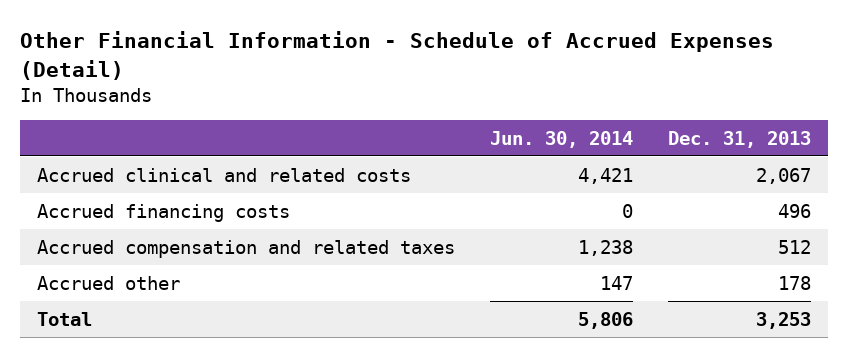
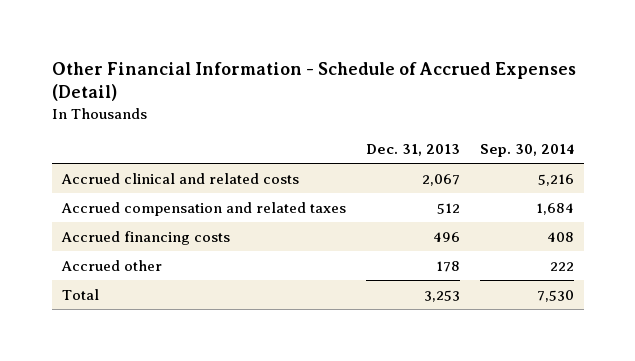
[489,130,633,148] Jun. 30, 2014 -> none
none -> [479,143,574,157] Sep. 30, 2014
[37,203,291,222] Accrued financing costs -> [60,230,230,245] Accrued financing costs

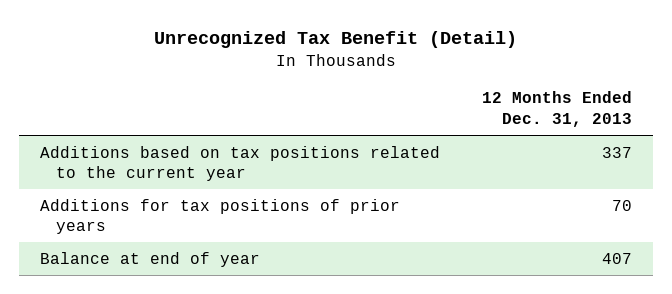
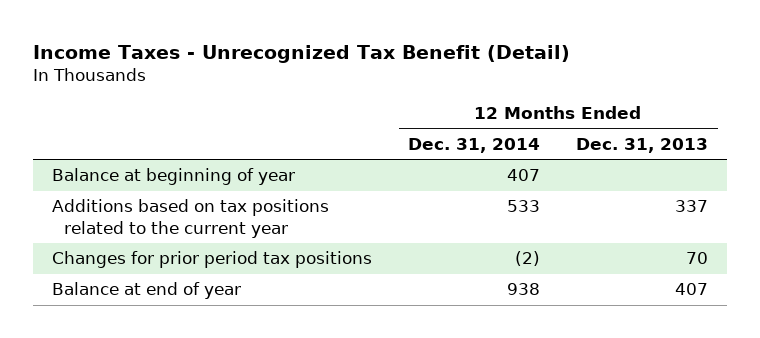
[153,31,517,49] Unrecognized Tax Benefit (Detail) -> [33,45,571,64] Income Taxes - Unrecognized Tax Benefit (Detail)
none -> [408,137,541,153] Dec. 31, 2014
none -> [51,168,295,186] Balance at beginning of year
[40,198,401,235] Additions for tax positions of prior years -> none
none -> [51,251,372,269] Changes for prior period tax positions

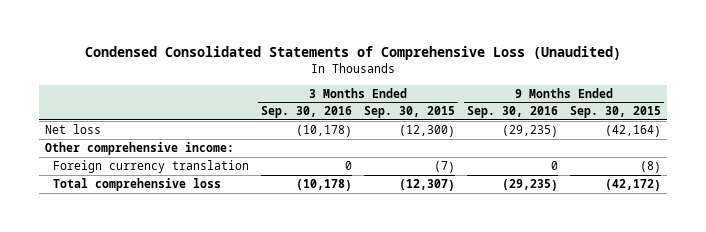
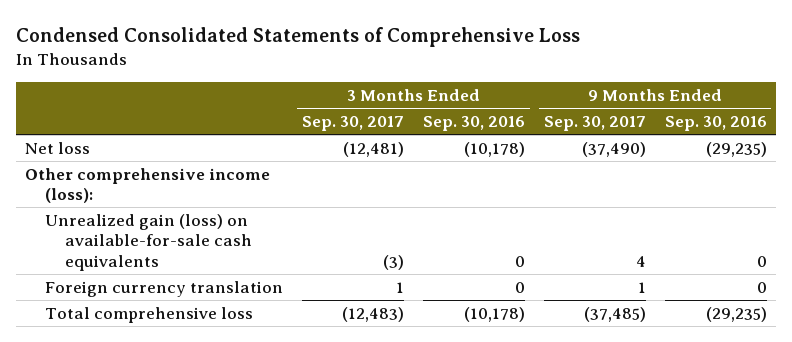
[84,46,621,61] Condensed Consolidated Statements of Comprehensive Loss (Unaudited) -> [15,27,580,48] Condensed Consolidated Statements of Comprehensive Loss
[364,106,456,119] Sep. 30, 2015 -> none
[569,106,661,119] Sep. 30, 2015 -> none
none -> [302,115,405,131] Sep. 30, 2017
none -> [543,115,646,131] Sep. 30, 2017
[44,142,234,156] Other comprehensive income: -> [25,167,271,204] Other comprehensive income (loss):
none -> [45,213,253,271] Unrealized gain (loss) on available-for-sale cash equivalents

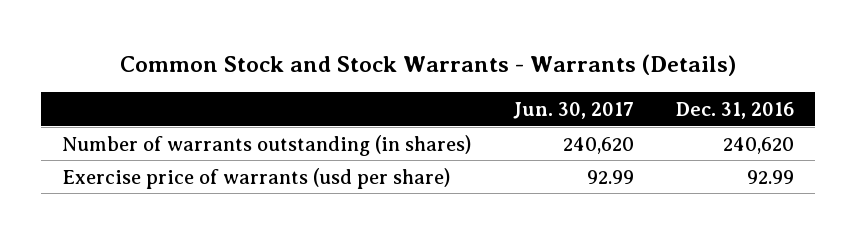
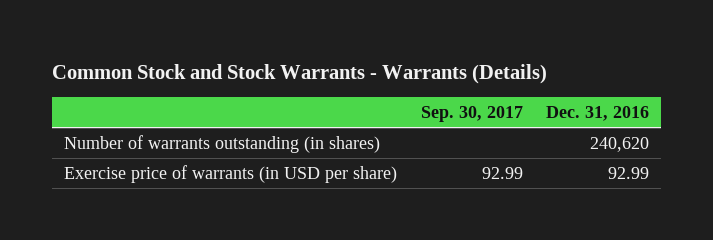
[512,102,634,120] Jun. 30, 2017 -> none
none -> [420,106,523,123] Sep. 30, 2017
[61,167,450,189] Exercise price of warrants (usd per share) -> [63,164,397,183] Exercise price of warrants (in USD per share)

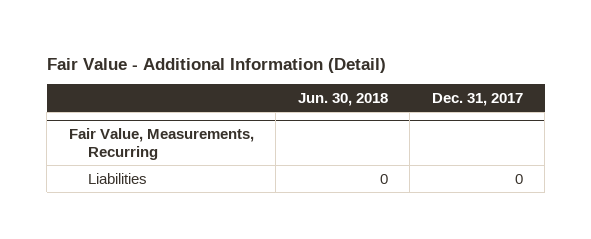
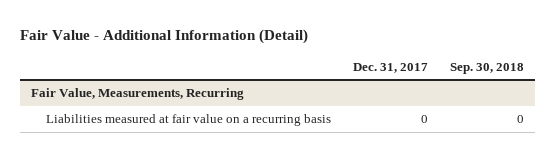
[297,92,388,106] Jun. 30, 2018 -> none
none -> [450,62,525,74] Sep. 30, 2018
[87,172,147,184] Liabilities -> [45,114,331,127] Liabilities measured at fair value on a recurring basis

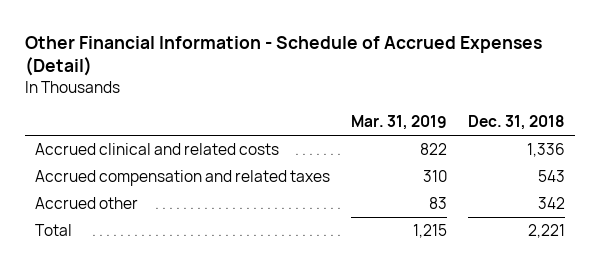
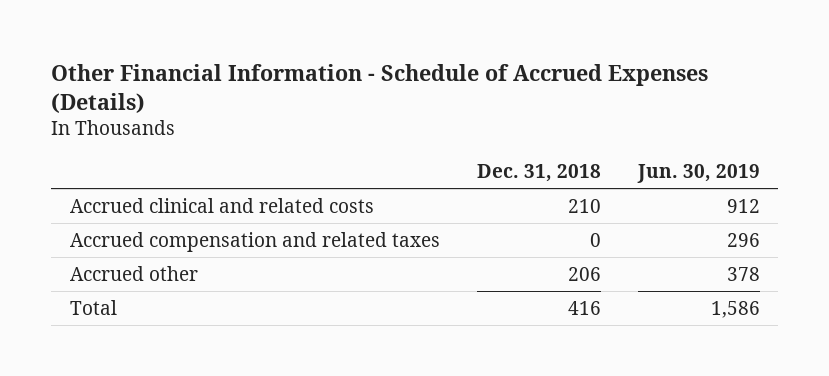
[24,35,542,77] Other Financial Information - Schedule of Accrued Expenses (Detail) -> [51,63,709,113] Other Financial Information - Schedule of Accrued Expenses (Details)
[351,115,448,131] Mar. 31, 2019 -> none
none -> [636,164,760,184] Jun. 30, 2019
[526,142,565,157] 1,336 -> [567,198,601,213] 210
[537,169,565,182] 543 -> [589,232,601,247] 0
[537,196,565,209] 342 -> [567,266,601,281] 206
[527,223,565,238] 2,221 -> [567,300,601,315] 416

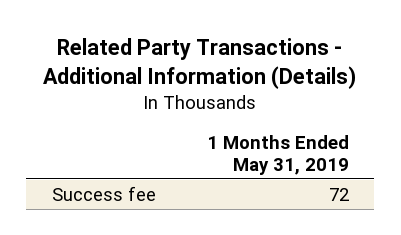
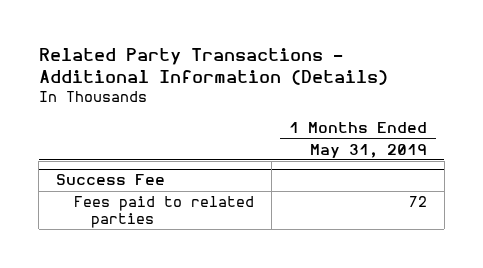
none -> [56,174,166,186] Success Fee
[51,186,156,202] Success fee -> [73,196,254,228] Fees paid to related parties

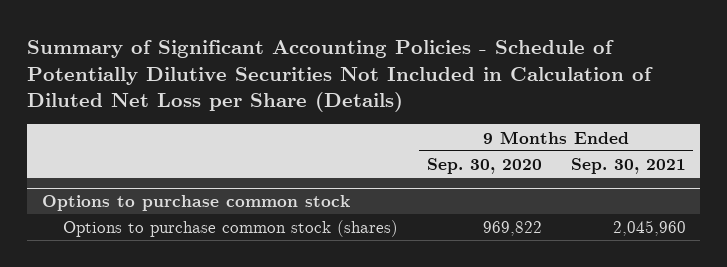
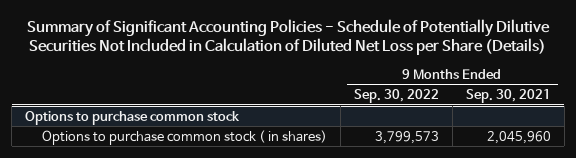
[426,157,542,174] Sep. 30, 2020 -> none
none -> [353,89,439,104] Sep. 30, 2022
[62,220,398,238] Options to purchase common stock (shares) -> [41,129,327,145] Options to purchase common stock ( in shares)

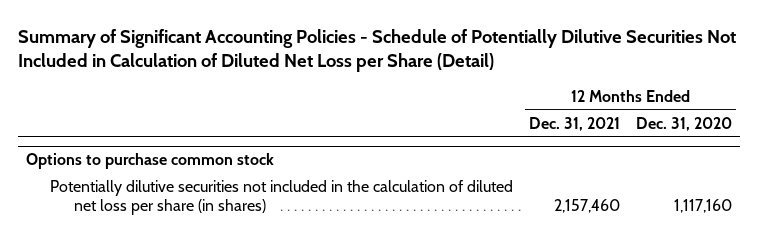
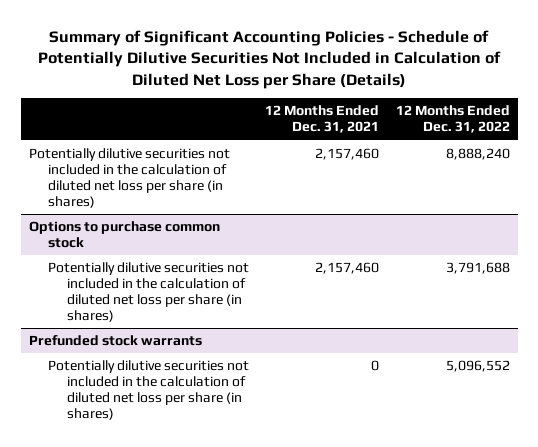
[17,28,736,73] Summary of Significant Accounting Policies - Schedule of Potentially Dilutive Securities Not Included in Calculation of Diluted Net Loss per Share (Detail) -> [38,29,502,89] Summary of Significant Accounting Policies - Schedule of Potentially Dilutive Securities Not Included in Calculation of Diluted Net Loss per Share (Details)
[636,116,733,131] Dec. 31, 2020 -> none
none -> [395,105,510,134] 12 Months Ended Dec. 31, 2022
none -> [28,147,230,209] Potentially dilutive securities not included in the calculation of diluted net loss per share (in shares)
none -> [28,334,202,346] Prefunded stock warrants
none -> [47,359,249,421] Potentially dilutive securities not included in the calculation of diluted net loss per share (in shares)

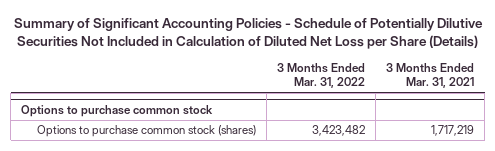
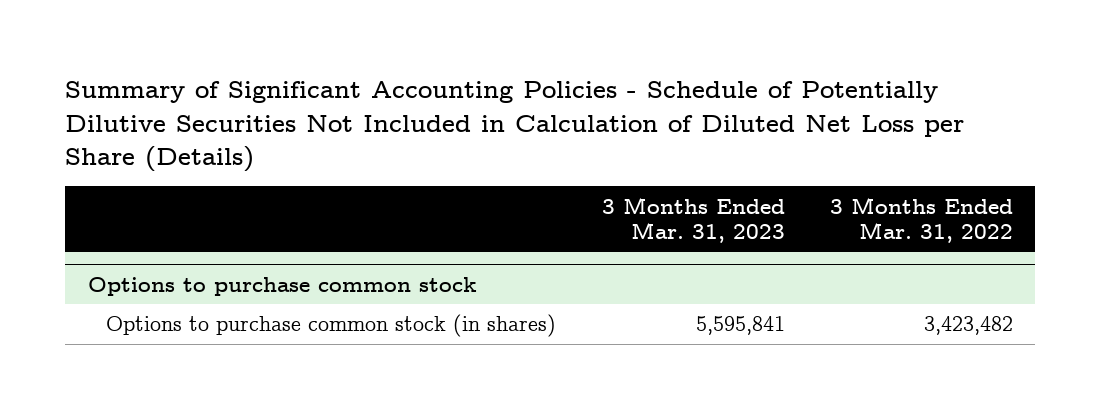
[386,63,475,89] 3 Months Ended Mar. 31, 2021 -> none
none -> [601,196,785,243] 3 Months Ended Mar. 31, 2023
[36,125,256,138] Options to purchase common stock (shares) -> [106,314,557,338] Options to purchase common stock (in shares)

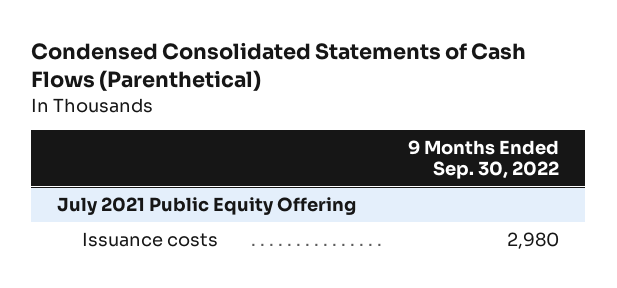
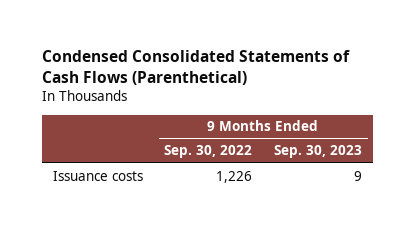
none -> [274,145,363,159] Sep. 30, 2023
[57,196,357,215] July 2021 Public Equity Offering -> none
[507,231,560,249] 2,980 -> [216,170,253,183] 1,226

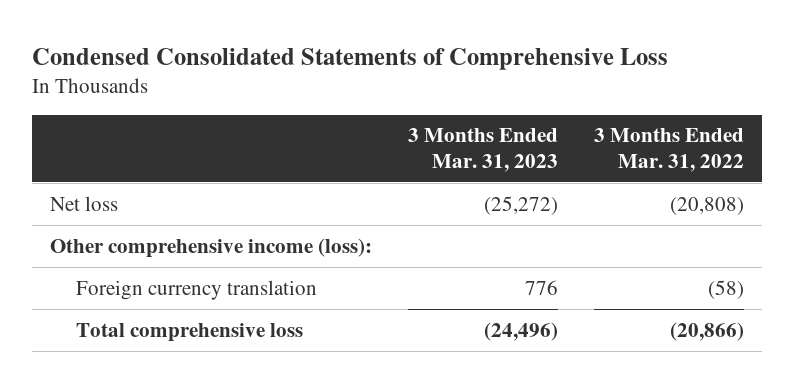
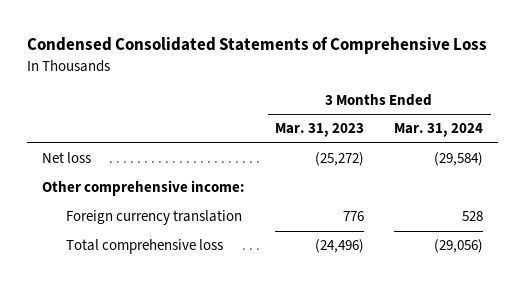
[594,128,745,172] 3 Months Ended Mar. 31, 2022 -> none
none -> [394,123,484,138] Mar. 31, 2024
[49,237,372,258] Other comprehensive income (loss): -> [42,180,246,197] Other comprehensive income:

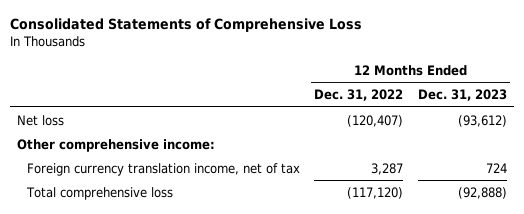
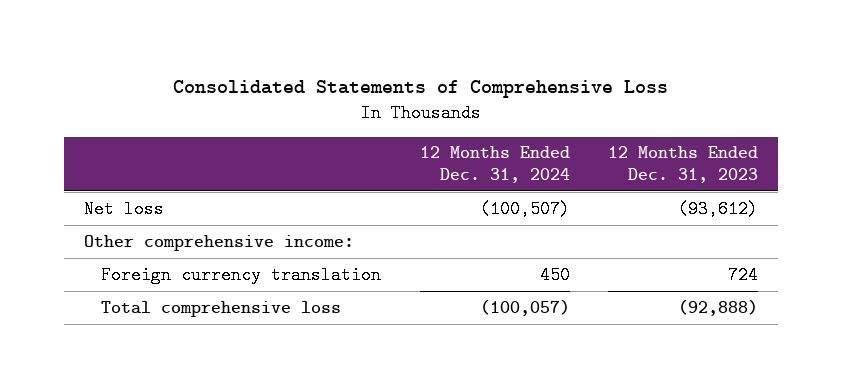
[314,89,404,102] Dec. 31, 2022 -> none
none -> [419,146,570,184] 12 Months Ended Dec. 31, 2024
[27,162,301,176] Foreign currency translation income, net of tax -> [101,265,382,284] Foreign currency translation

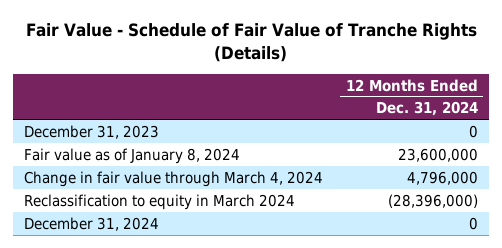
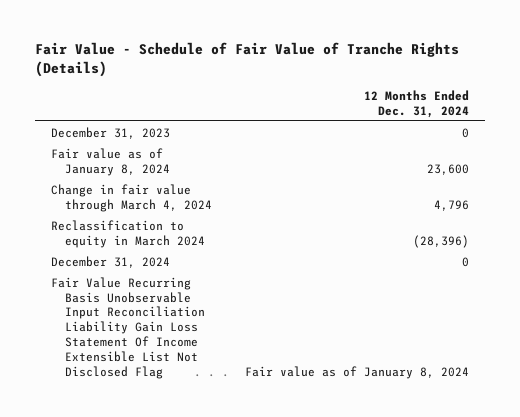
[397,147,478,162] 23,600,000 -> [426,163,469,175] 23,600
[406,170,478,185] 4,796,000 -> [433,199,469,211] 4,796
[387,193,478,208] (28,396,000) -> [412,234,469,248] (28,396)
none -> [51,276,206,380] Fair Value Recurring Basis Unobservable Input Reconciliation Liability Gain Loss Statement Of Income Extensible List Not Disclosed Flag

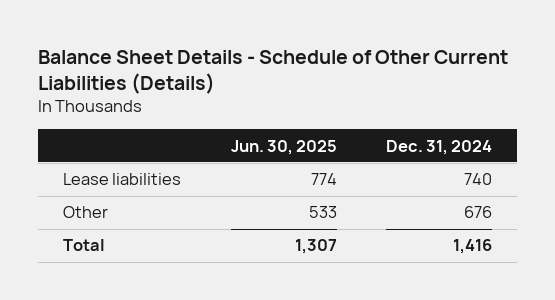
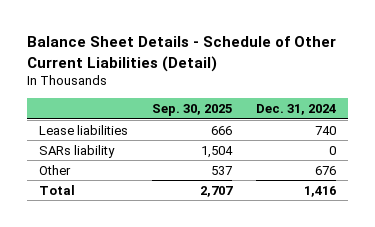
[37,49,508,94] Balance Sheet Details - Schedule of Other Current Liabilities (Details) -> [27,36,337,72] Balance Sheet Details - Schedule of Other Current Liabilities (Detail)
[230,139,337,155] Jun. 30, 2025 -> none
none -> [152,103,233,116] Sep. 30, 2025
none -> [39,144,116,158] SARs liability

